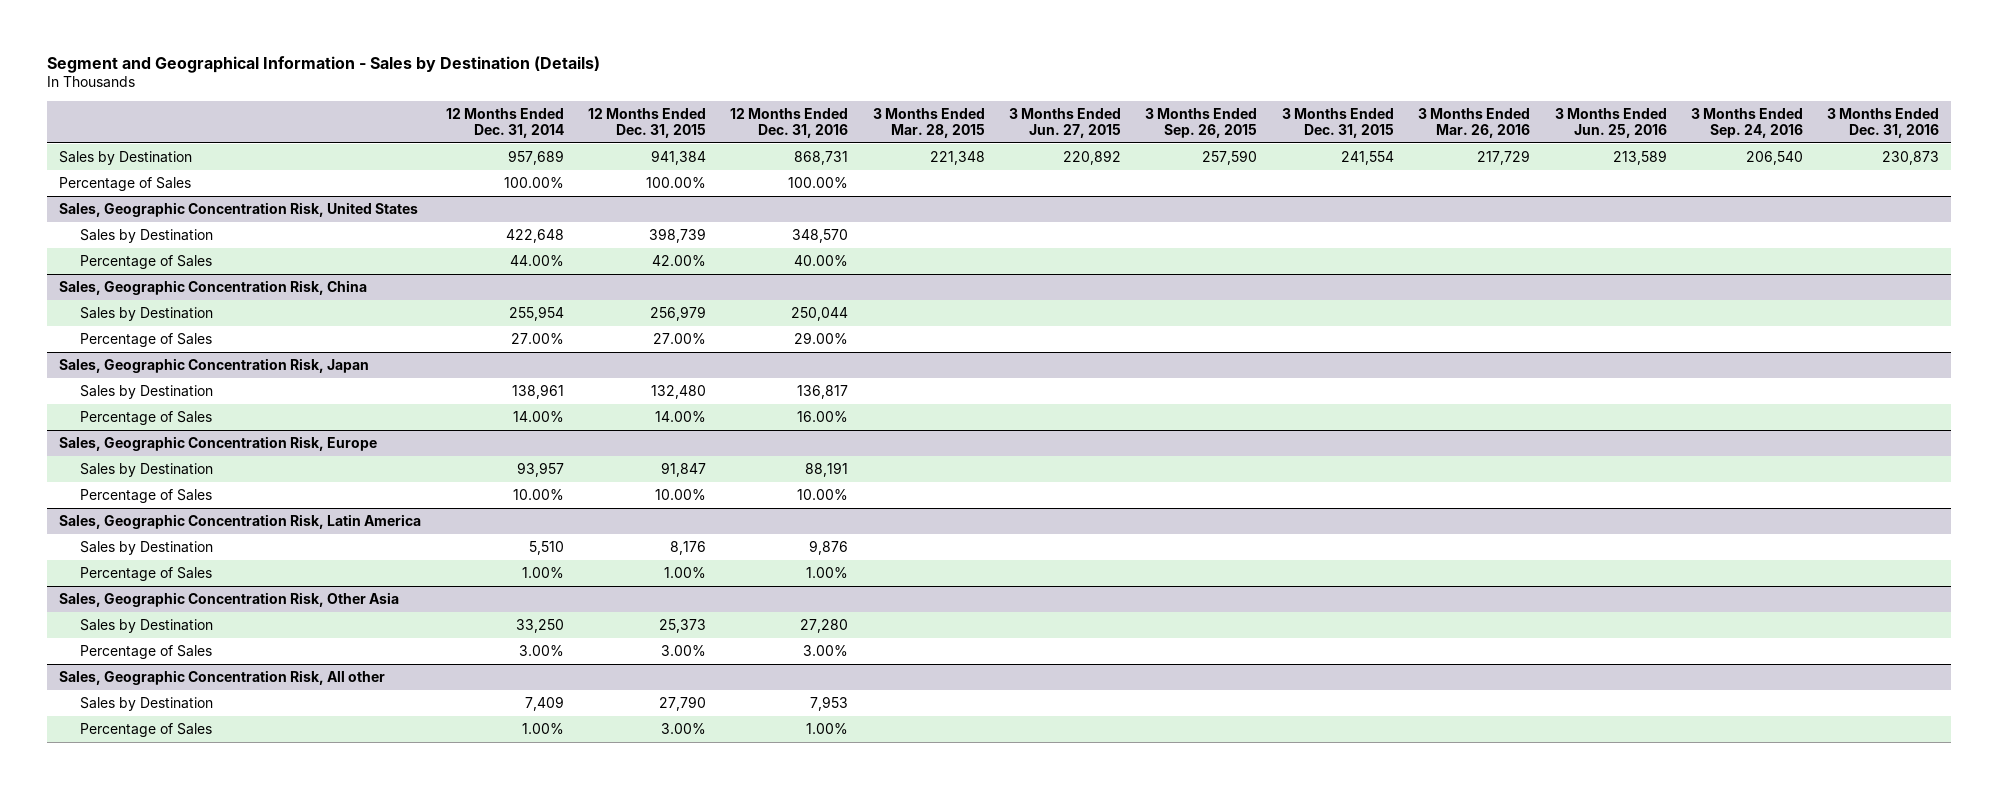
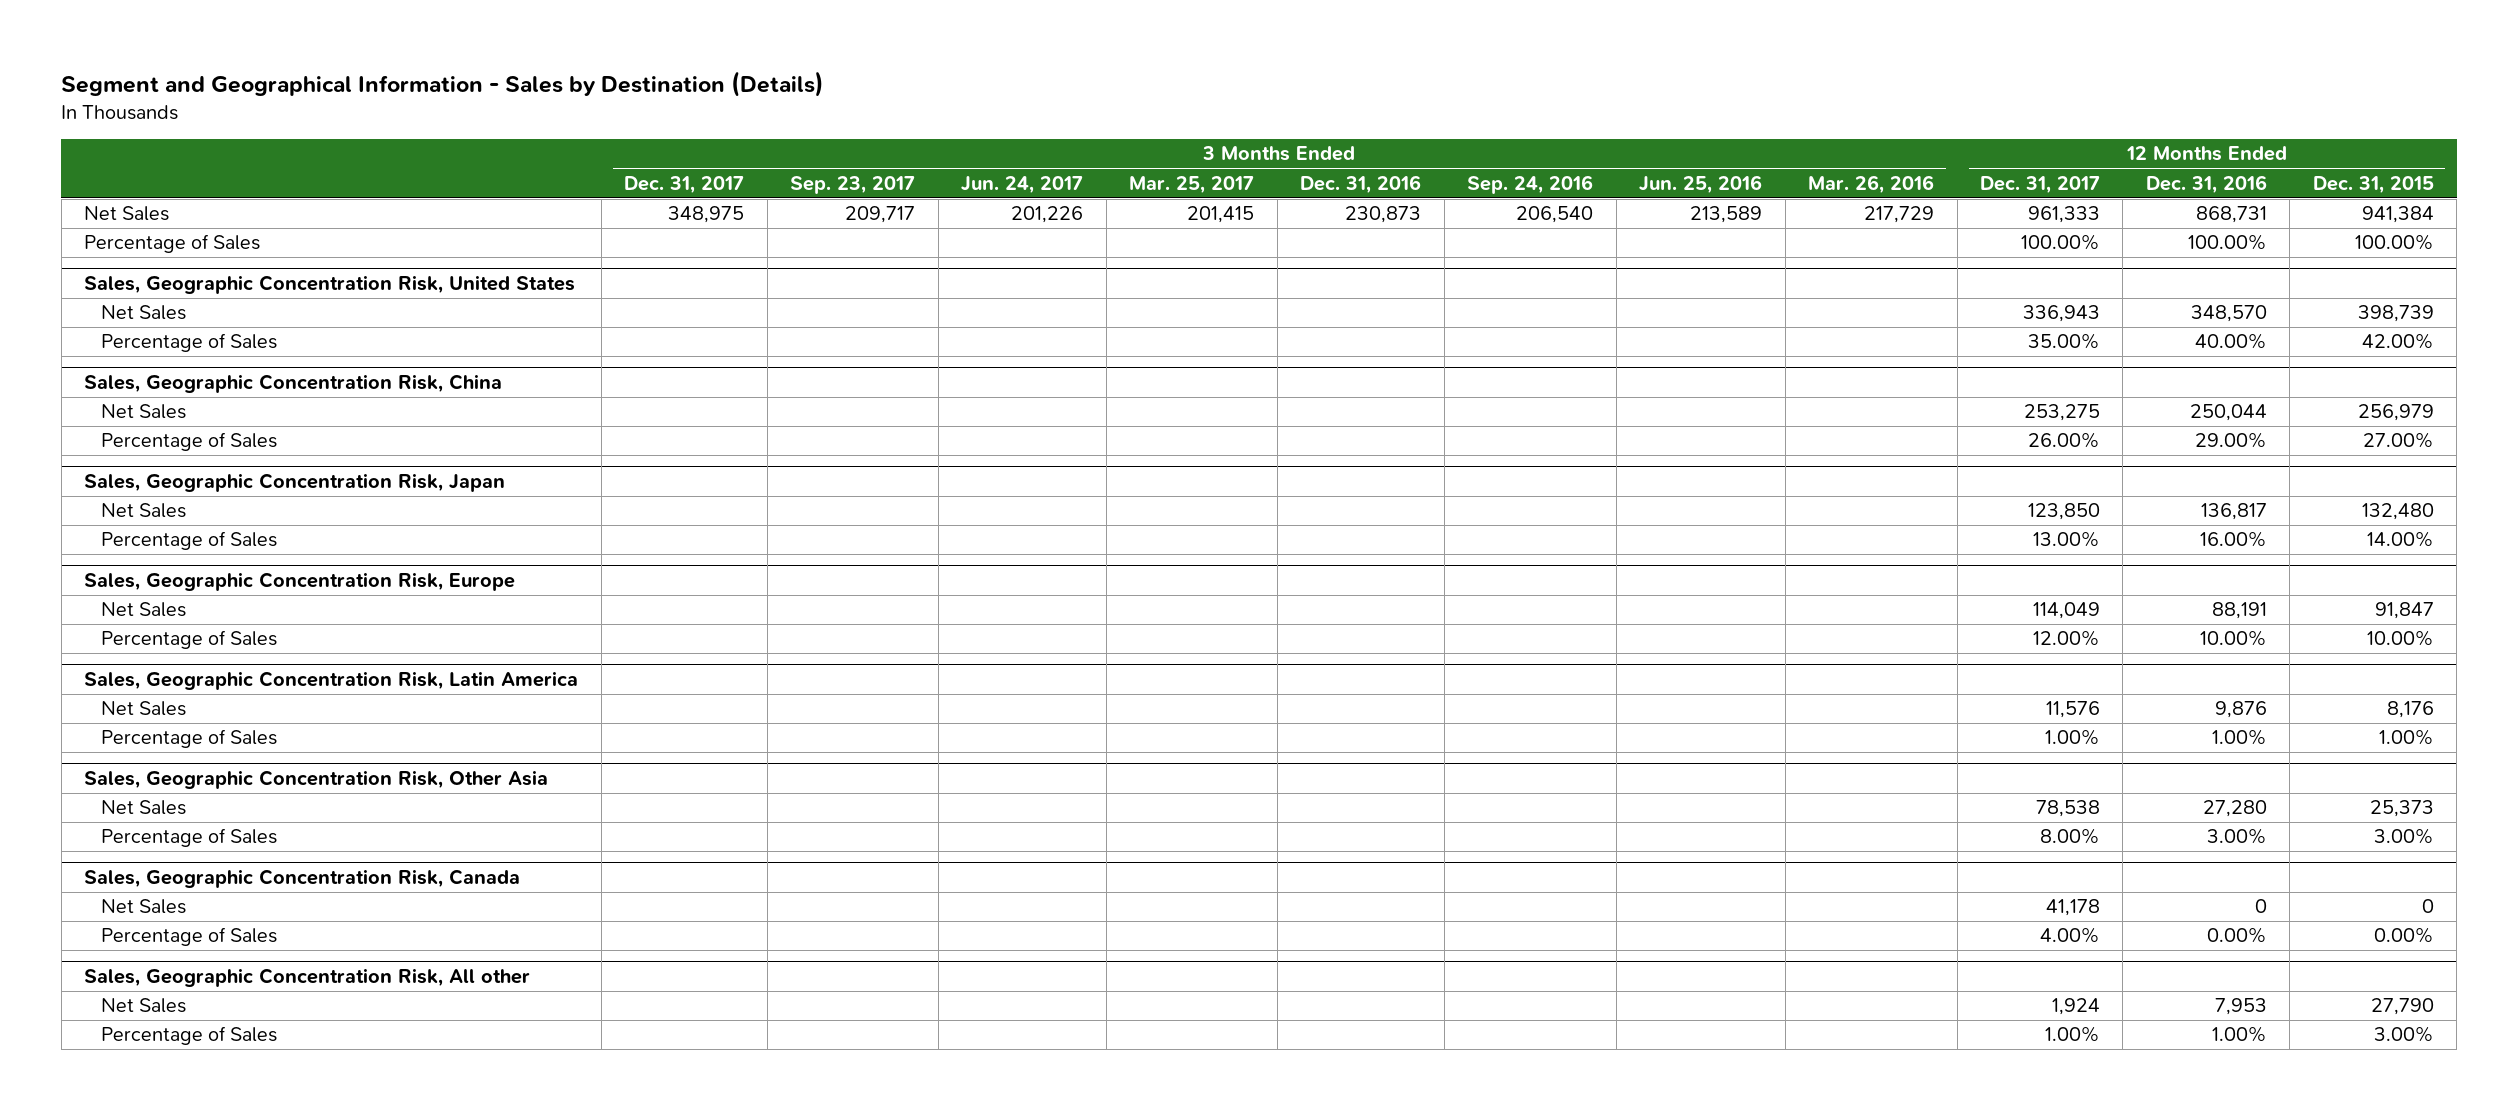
[445,108,564,139] 12 Months Ended Dec. 31, 2014 -> none
[872,108,985,139] 3 Months Ended Mar. 28, 2015 -> none
[1009,108,1122,139] 3 Months Ended Jun. 27, 2015 -> none
[1145,108,1258,139] 3 Months Ended Sep. 26, 2015 -> none
[1281,108,1394,139] 3 Months Ended Dec. 31, 2015 -> none
none -> [624,175,745,194] Dec. 31, 2017
none -> [790,175,916,194] Sep. 23, 2017
none -> [961,175,1084,194] Jun. 24, 2017
none -> [1129,175,1255,194] Mar. 25, 2017
none -> [1980,175,2101,194] Dec. 31, 2017
[59,150,193,165] Sales by Destination -> [84,206,170,222] Net Sales
[79,228,213,243] Sales by Destination -> [101,305,187,321] Net Sales
[79,306,213,321] Sales by Destination -> [101,404,187,420] Net Sales
[79,384,213,399] Sales by Destination -> [101,503,187,519] Net Sales
[79,462,213,477] Sales by Destination -> [101,602,187,618] Net Sales
[79,540,213,555] Sales by Destination -> [101,701,187,717] Net Sales
[79,618,213,633] Sales by Destination -> [101,800,187,816] Net Sales
none -> [84,868,521,888] Sales, Geographic Concentration Risk, Canada
none -> [101,899,187,915] Net Sales
none -> [101,927,278,947] Percentage of Sales
[79,696,213,711] Sales by Destination -> [101,998,187,1014] Net Sales

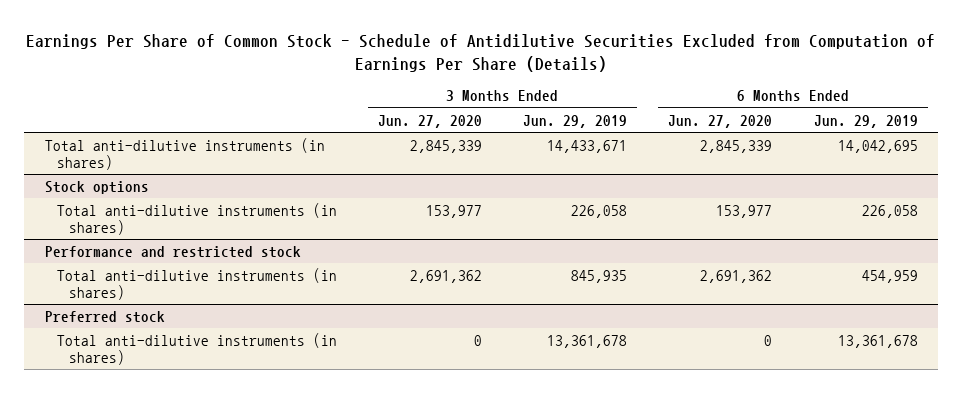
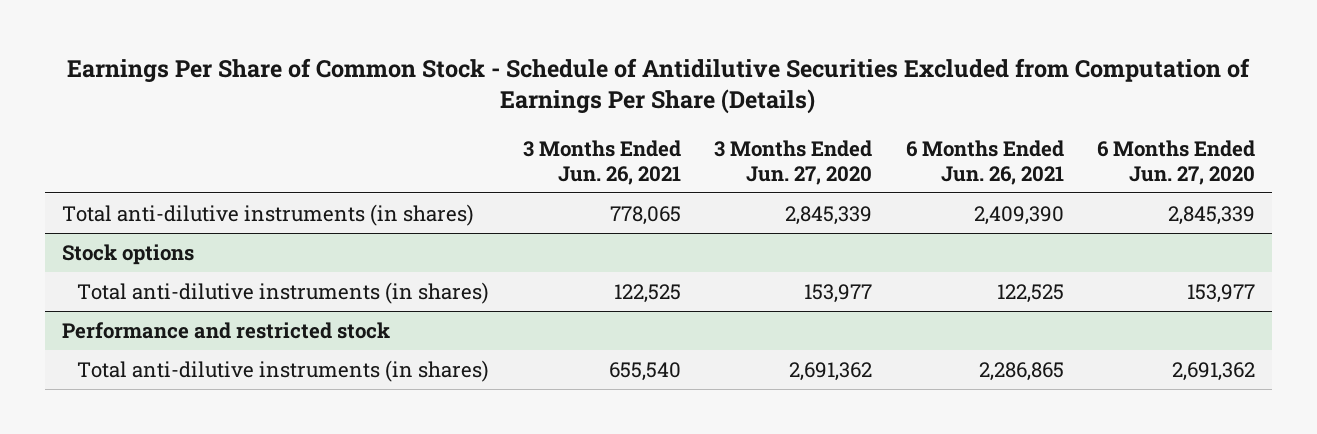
[523,114,628,128] Jun. 29, 2019 -> none
[813,114,918,128] Jun. 29, 2019 -> none
none -> [522,139,681,185] 3 Months Ended Jun. 26, 2021
none -> [905,139,1064,185] 6 Months Ended Jun. 26, 2021
[44,310,165,323] Preferred stock -> none
[56,332,337,365] Total anti-dilutive instruments (in shares) -> none

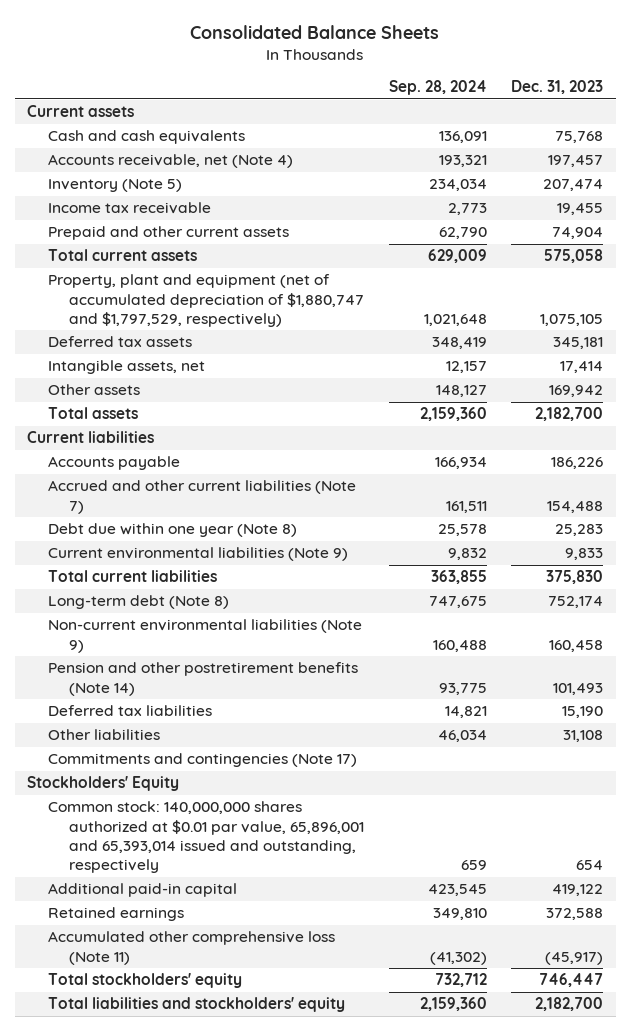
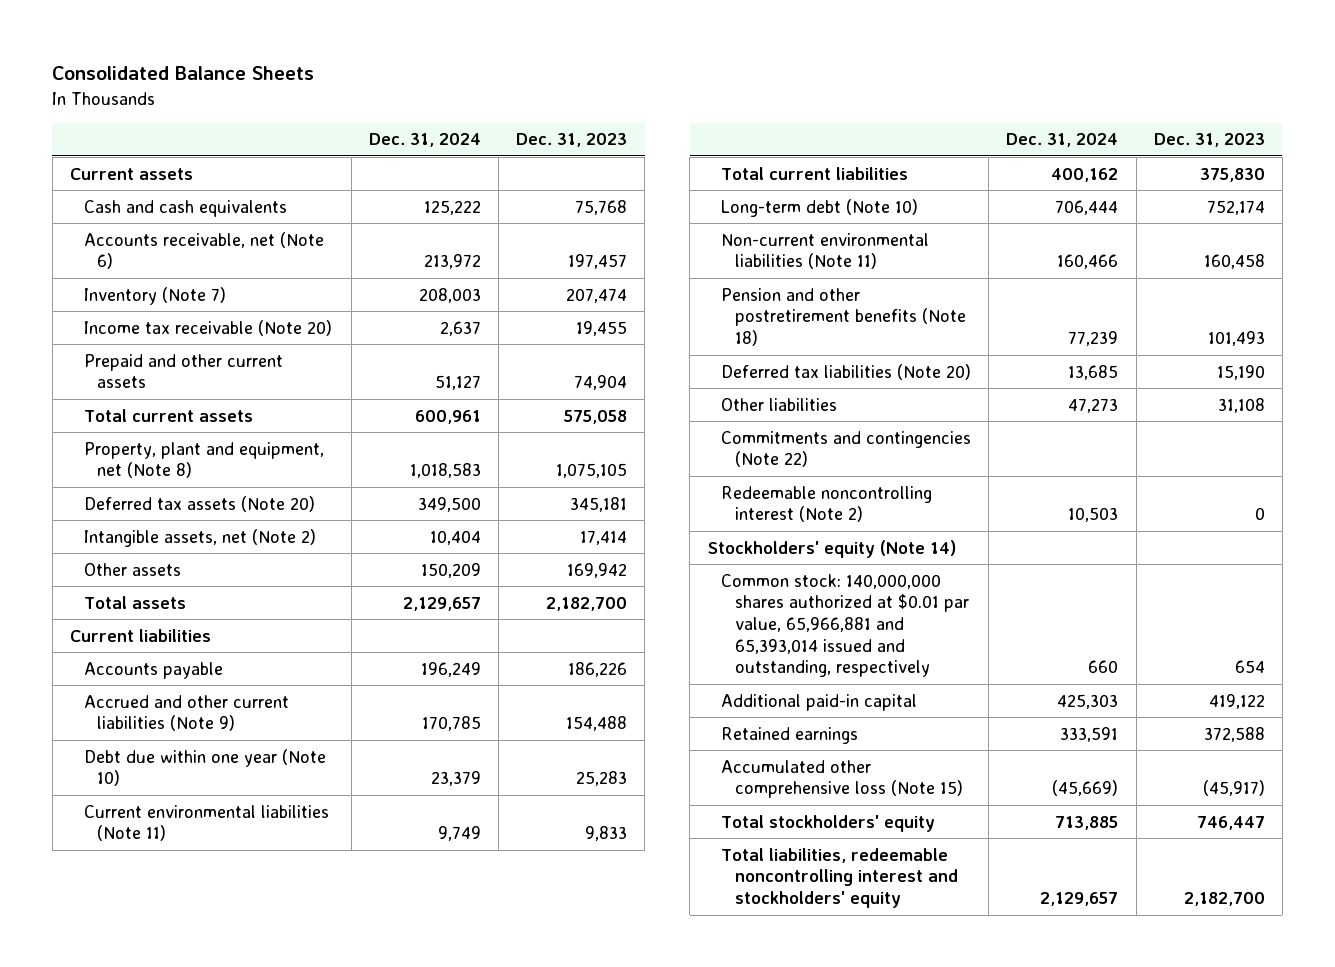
[388,80,487,96] Sep. 28, 2024 -> none
none -> [369,133,482,148] Dec. 31, 2024
[48,154,294,169] Accounts receivable, net (Note 4) -> [83,231,324,270] Accounts receivable, net (Note 6)
[48,179,183,193] Inventory (Note 5) -> [83,286,226,305] Inventory (Note 7)
[48,202,212,215] Income tax receivable -> [83,319,332,336] Income tax receivable (Note 20)
[48,274,365,327] Property, plant and equipment (net of accumulated depreciation of $1,880,747 and $1,797,529, respectively) -> [83,441,324,479] Property, plant and equipment, net (Note 8)
[48,336,193,348] Deferred tax assets -> [83,495,315,512] Deferred tax assets (Note 20)
[48,360,206,375] Intangible assets, net -> [83,528,316,547] Intangible assets, net (Note 2)
[48,480,357,514] Accrued and other current liabilities (Note 7) -> [83,694,289,732] Accrued and other current liabilities (Note 9)
[48,523,298,538] Debt due within one year (Note 8) -> [83,748,326,787] Debt due within one year (Note 10)
[48,547,349,562] Current environmental liabilities (Note 9) -> [83,804,329,842] Current environmental liabilities (Note 11)
[48,595,230,610] Long-term debt (Note 8) -> [721,198,919,217] Long-term debt (Note 10)
[48,619,363,653] Non-current environmental liabilities (Note 9) -> [721,232,930,270] Non-current environmental liabilities (Note 11)
[48,662,359,696] Pension and other postretirement benefits (Note 14) -> [721,287,966,347] Pension and other postretirement benefits (Note 18)
[48,705,213,717] Deferred tax liabilities -> [721,363,972,380] Deferred tax liabilities (Note 20)
[48,753,358,768] Commitments and contingencies (Note 17) -> [721,430,972,468] Commitments and contingencies (Note 22)
none -> [721,485,933,523] Redeemable noncontrolling interest (Note 2)
[26,776,179,792] Stockholders' Equity -> [707,539,956,558] Stockholders' equity (Note 14)
[48,801,365,874] Common stock: 140,000,000 shares authorized at $0.01 par value, 65,896,001 and 65,393,014 issued and outstanding, respectively -> [721,573,969,678] Common stock: 140,000,000 shares authorized at $0.01 par value, 65,966,881 and 65,393,014 issued and outstanding, respectively
[48,931,336,965] Accumulated other comprehensive loss (Note 11) -> [721,759,963,799] Accumulated other comprehensive loss (Note 15)
[48,997,346,1013] Total liabilities and stockholders' equity -> [721,847,958,909] Total liabilities, redeemable noncontrolling interest and stockholders' equity

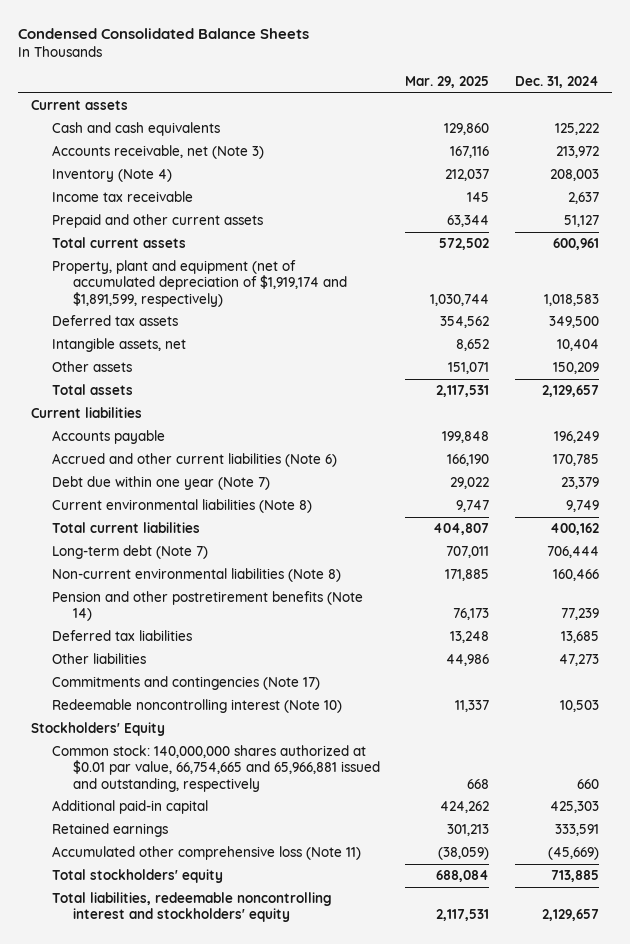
[52,66,315,81] Consolidated Balance Sheets -> [18,27,310,39] Condensed Consolidated Balance Sheets
[516,133,628,148] Dec. 31, 2023 -> none
none -> [405,76,490,89] Mar. 29, 2025
[83,231,324,270] Accounts receivable, net (Note 6) -> [51,145,264,160] Accounts receivable, net (Note 3)
[83,286,226,305] Inventory (Note 7) -> [51,169,172,183] Inventory (Note 4)
[83,319,332,336] Income tax receivable (Note 20) -> [51,191,193,203] Income tax receivable
[83,441,324,479] Property, plant and equipment, net (Note 8) -> [51,260,347,307] Property, plant and equipment (net of accumulated depreciation of $1,919,174 and $1,891,599, respectively)
[83,495,315,512] Deferred tax assets (Note 20) -> [51,315,178,327] Deferred tax assets
[83,528,316,547] Intangible assets, net (Note 2) -> [51,338,186,353] Intangible assets, net
[83,694,289,732] Accrued and other current liabilities (Note 9) -> [51,453,337,468] Accrued and other current liabilities (Note 6)
[83,748,326,787] Debt due within one year (Note 10) -> [51,476,270,491] Debt due within one year (Note 7)
[83,804,329,842] Current environmental liabilities (Note 11) -> [51,499,312,514] Current environmental liabilities (Note 8)
[721,198,919,217] Long-term debt (Note 10) -> [51,545,208,560] Long-term debt (Note 7)
[721,232,930,270] Non-current environmental liabilities (Note 11) -> [51,568,341,583] Non-current environmental liabilities (Note 8)
[721,287,966,347] Pension and other postretirement benefits (Note 18) -> [51,591,363,622] Pension and other postretirement benefits (Note 14)
[721,363,972,380] Deferred tax liabilities (Note 20) -> [51,630,192,642] Deferred tax liabilities
[721,430,972,468] Commitments and contingencies (Note 22) -> [51,676,320,691] Commitments and contingencies (Note 17)
[721,485,933,523] Redeemable noncontrolling interest (Note 2) -> [51,699,342,714] Redeemable noncontrolling interest (Note 10)
[707,539,956,558] Stockholders' equity (Note 14) -> [31,722,166,737] Stockholders' Equity
[721,573,969,678] Common stock: 140,000,000 shares authorized at $0.01 par value, 65,966,881 and 65,393,014 issued and outstanding, respectively -> [51,745,380,792] Common stock: 140,000,000 shares authorized at $0.01 par value, 66,754,665 and 65,966,881 issued and outstanding, respectively
[721,759,963,799] Accumulated other comprehensive loss (Note 15) -> [51,846,361,861] Accumulated other comprehensive loss (Note 11)

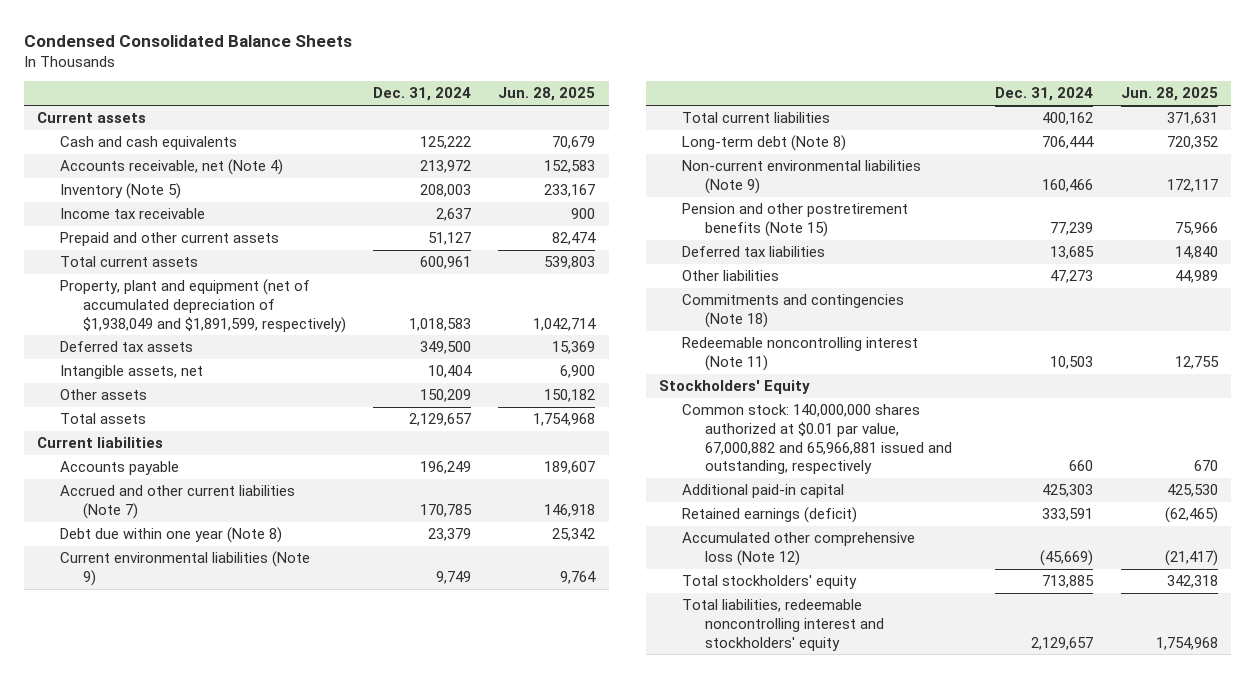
[405,76,490,89] Mar. 29, 2025 -> none
none -> [498,87,596,102] Jun. 28, 2025
[51,145,264,160] Accounts receivable, net (Note 3) -> [60,159,284,176] Accounts receivable, net (Note 4)
[51,169,172,183] Inventory (Note 4) -> [60,183,182,200] Inventory (Note 5)
[51,260,347,307] Property, plant and equipment (net of accumulated depreciation of $1,919,174 and $1,891,599, respectively) -> [60,279,346,333] Property, plant and equipment (net of accumulated depreciation of $1,938,049 and $1,891,599, respectively)
[51,453,337,468] Accrued and other current liabilities (Note 6) -> [60,485,296,519] Accrued and other current liabilities (Note 7)
[51,476,270,491] Debt due within one year (Note 7) -> [60,527,283,544] Debt due within one year (Note 8)
[51,499,312,514] Current environmental liabilities (Note 8) -> [60,551,311,586] Current environmental liabilities (Note 9)
[51,545,208,560] Long-term debt (Note 7) -> [682,135,847,152] Long-term debt (Note 8)
[51,568,341,583] Non-current environmental liabilities (Note 8) -> [682,160,922,194] Non-current environmental liabilities (Note 9)
[51,591,363,622] Pension and other postretirement benefits (Note 14) -> [682,203,909,237] Pension and other postretirement benefits (Note 15)
[51,676,320,691] Commitments and contingencies (Note 17) -> [682,294,905,328] Commitments and contingencies (Note 18)
[51,699,342,714] Redeemable noncontrolling interest (Note 10) -> [682,337,919,371] Redeemable noncontrolling interest (Note 11)
[51,745,380,792] Common stock: 140,000,000 shares authorized at $0.01 par value, 66,754,665 and 65,966,881 issued and outstanding, respectively -> [682,404,953,475] Common stock: 140,000,000 shares authorized at $0.01 par value, 67,000,882 and 65,966,881 issued and outstanding, respectively
[51,823,168,838] Retained earnings -> [682,507,858,524] Retained earnings (deficit)
[51,846,361,861] Accumulated other comprehensive loss (Note 11) -> [682,532,916,566] Accumulated other comprehensive loss (Note 12)

